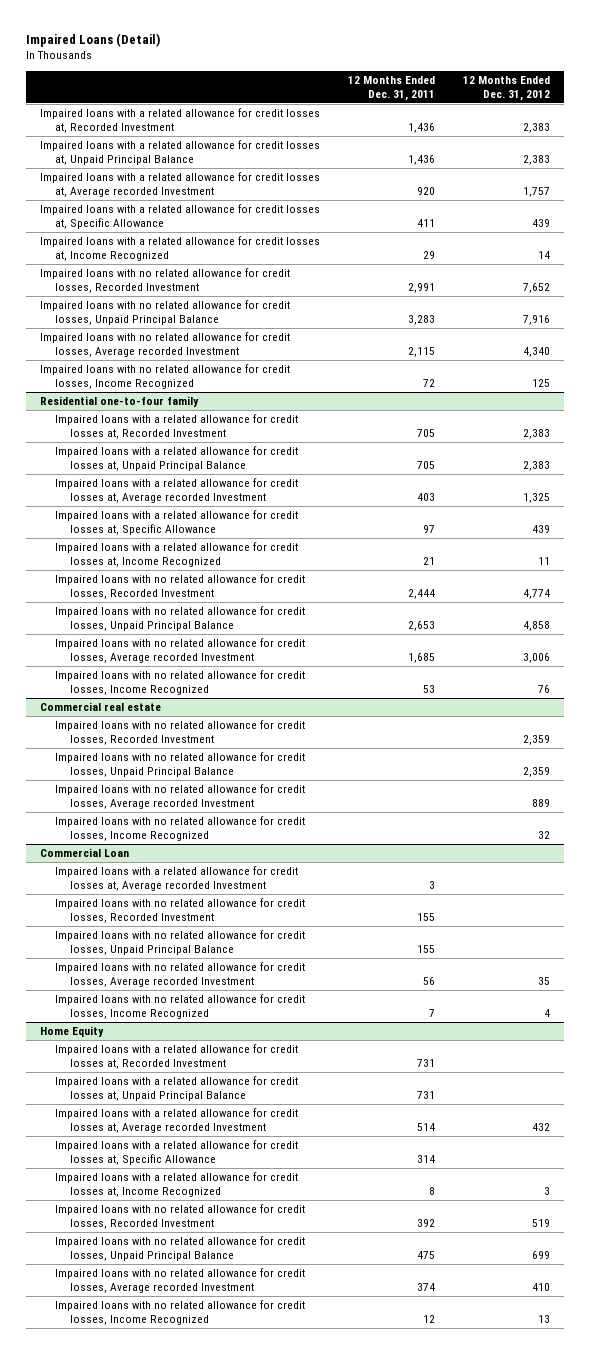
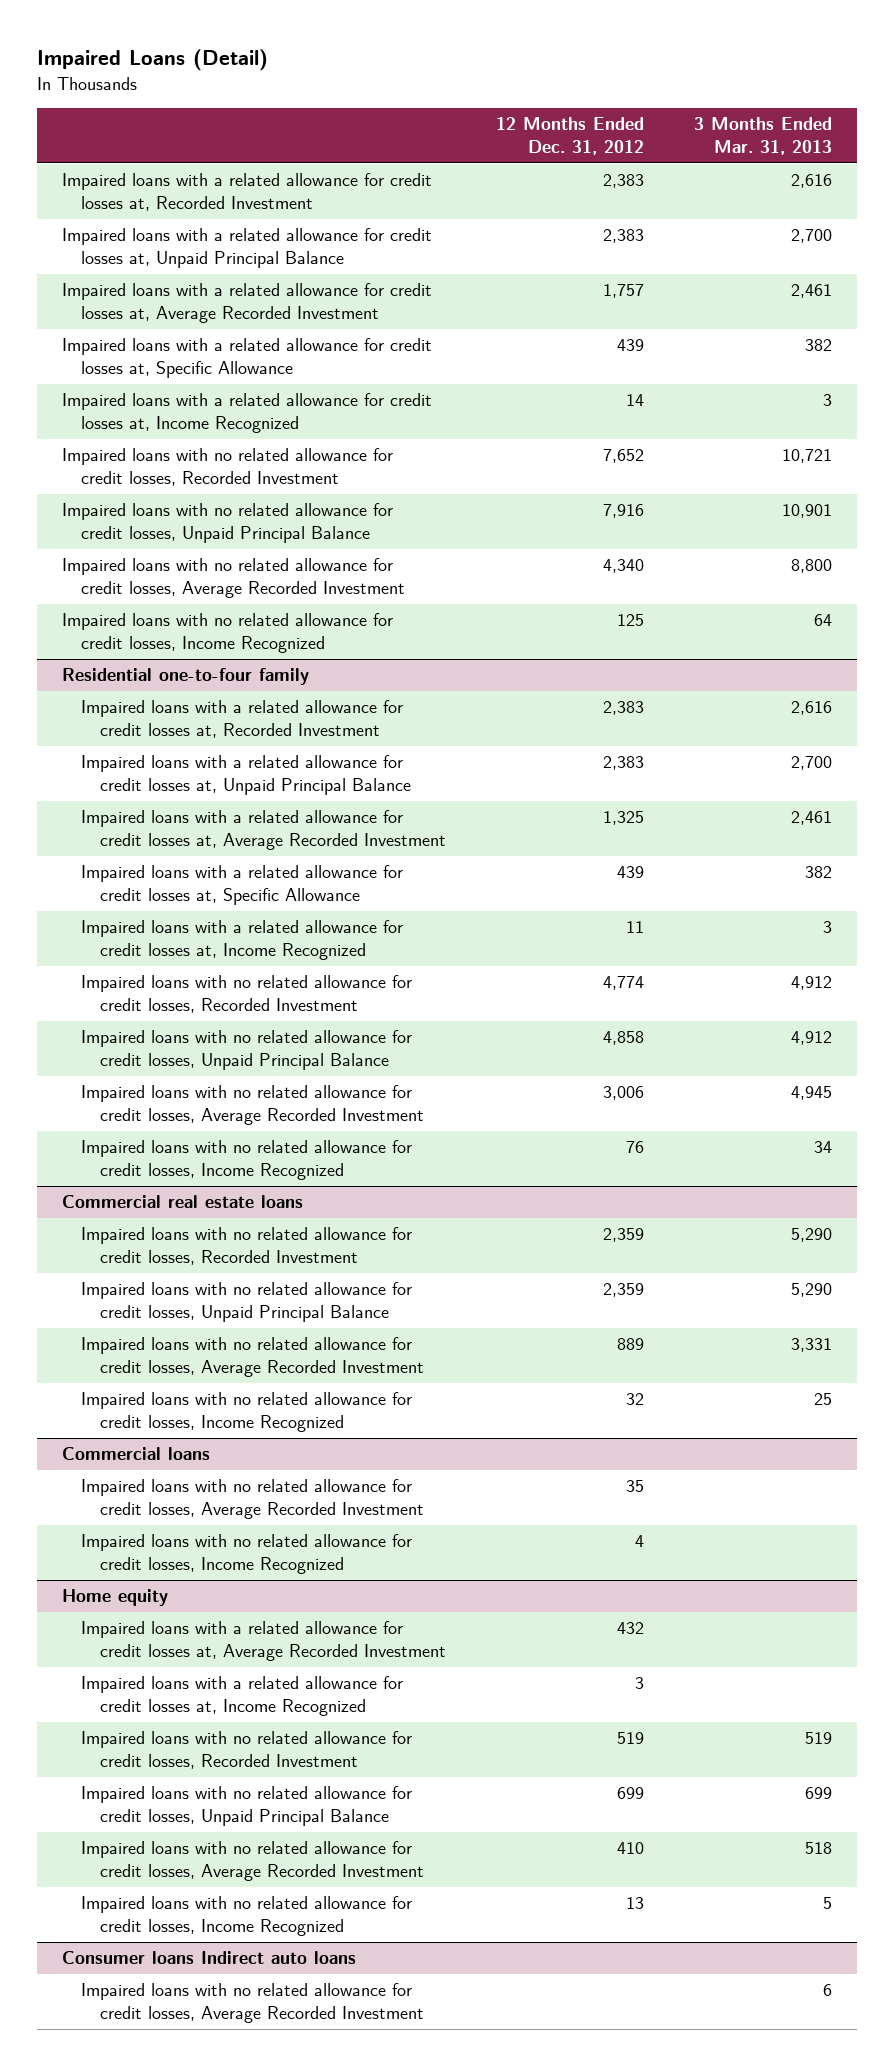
[347,75,435,101] 12 Months Ended Dec. 31, 2011 -> none
none -> [693,117,832,156] 3 Months Ended Mar. 31, 2013
[39,171,320,198] Impaired loans with a related allowance for credit losses at, Average recorded Investment -> [61,283,432,324] Impaired loans with a related allowance for credit losses at, Average Recorded Investment
[39,331,290,358] Impaired loans with no related allowance for credit losses, Average recorded Investment -> [61,558,406,599] Impaired loans with no related allowance for credit losses, Average Recorded Investment
[55,477,299,504] Impaired loans with a related allowance for credit losses at, Average recorded Investment -> [81,810,447,851] Impaired loans with a related allowance for credit losses at, Average Recorded Investment
[55,637,306,664] Impaired loans with no related allowance for credit losses, Average recorded Investment -> [81,1085,425,1126] Impaired loans with no related allowance for credit losses, Average Recorded Investment
[39,701,161,711] Commercial real estate -> [61,1195,303,1209] Commercial real estate loans
[55,783,306,810] Impaired loans with no related allowance for credit losses, Average recorded Investment -> [81,1337,425,1378] Impaired loans with no related allowance for credit losses, Average Recorded Investment
[55,865,299,892] Impaired loans with a related allowance for credit losses at, Average recorded Investment -> none
[55,897,306,924] Impaired loans with no related allowance for credit losses, Recorded Investment -> none
[55,929,306,956] Impaired loans with no related allowance for credit losses, Unpaid Principal Balance -> none
[39,847,129,857] Commercial Loan -> [61,1447,210,1461] Commercial loans
[55,961,306,988] Impaired loans with no related allowance for credit losses, Average recorded Investment -> [81,1479,425,1520] Impaired loans with no related allowance for credit losses, Average Recorded Investment
[55,1043,299,1070] Impaired loans with a related allowance for credit losses at, Recorded Investment -> none
[55,1075,299,1102] Impaired loans with a related allowance for credit losses at, Unpaid Principal Balance -> none
[55,1139,299,1166] Impaired loans with a related allowance for credit losses at, Specific Allowance -> none
[39,1025,104,1037] Home Equity -> [61,1589,168,1607] Home equity
[55,1107,299,1134] Impaired loans with a related allowance for credit losses at, Average recorded Investment -> [81,1621,447,1662] Impaired loans with a related allowance for credit losses at, Average Recorded Investment
[55,1267,306,1294] Impaired loans with no related allowance for credit losses, Average recorded Investment -> [81,1841,425,1882] Impaired loans with no related allowance for credit losses, Average Recorded Investment
none -> [61,1951,356,1965] Consumer loans Indirect auto loans
none -> [81,1983,425,2024] Impaired loans with no related allowance for credit losses, Average Recorded Investment

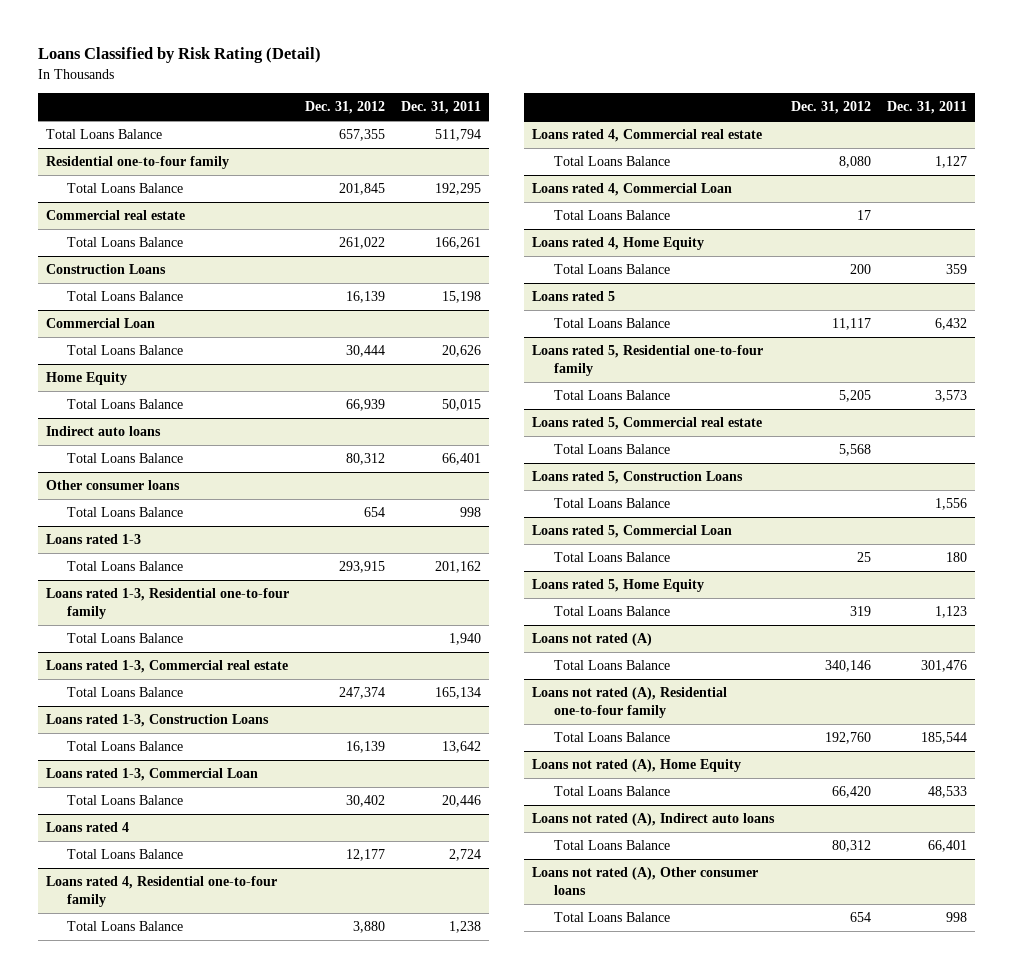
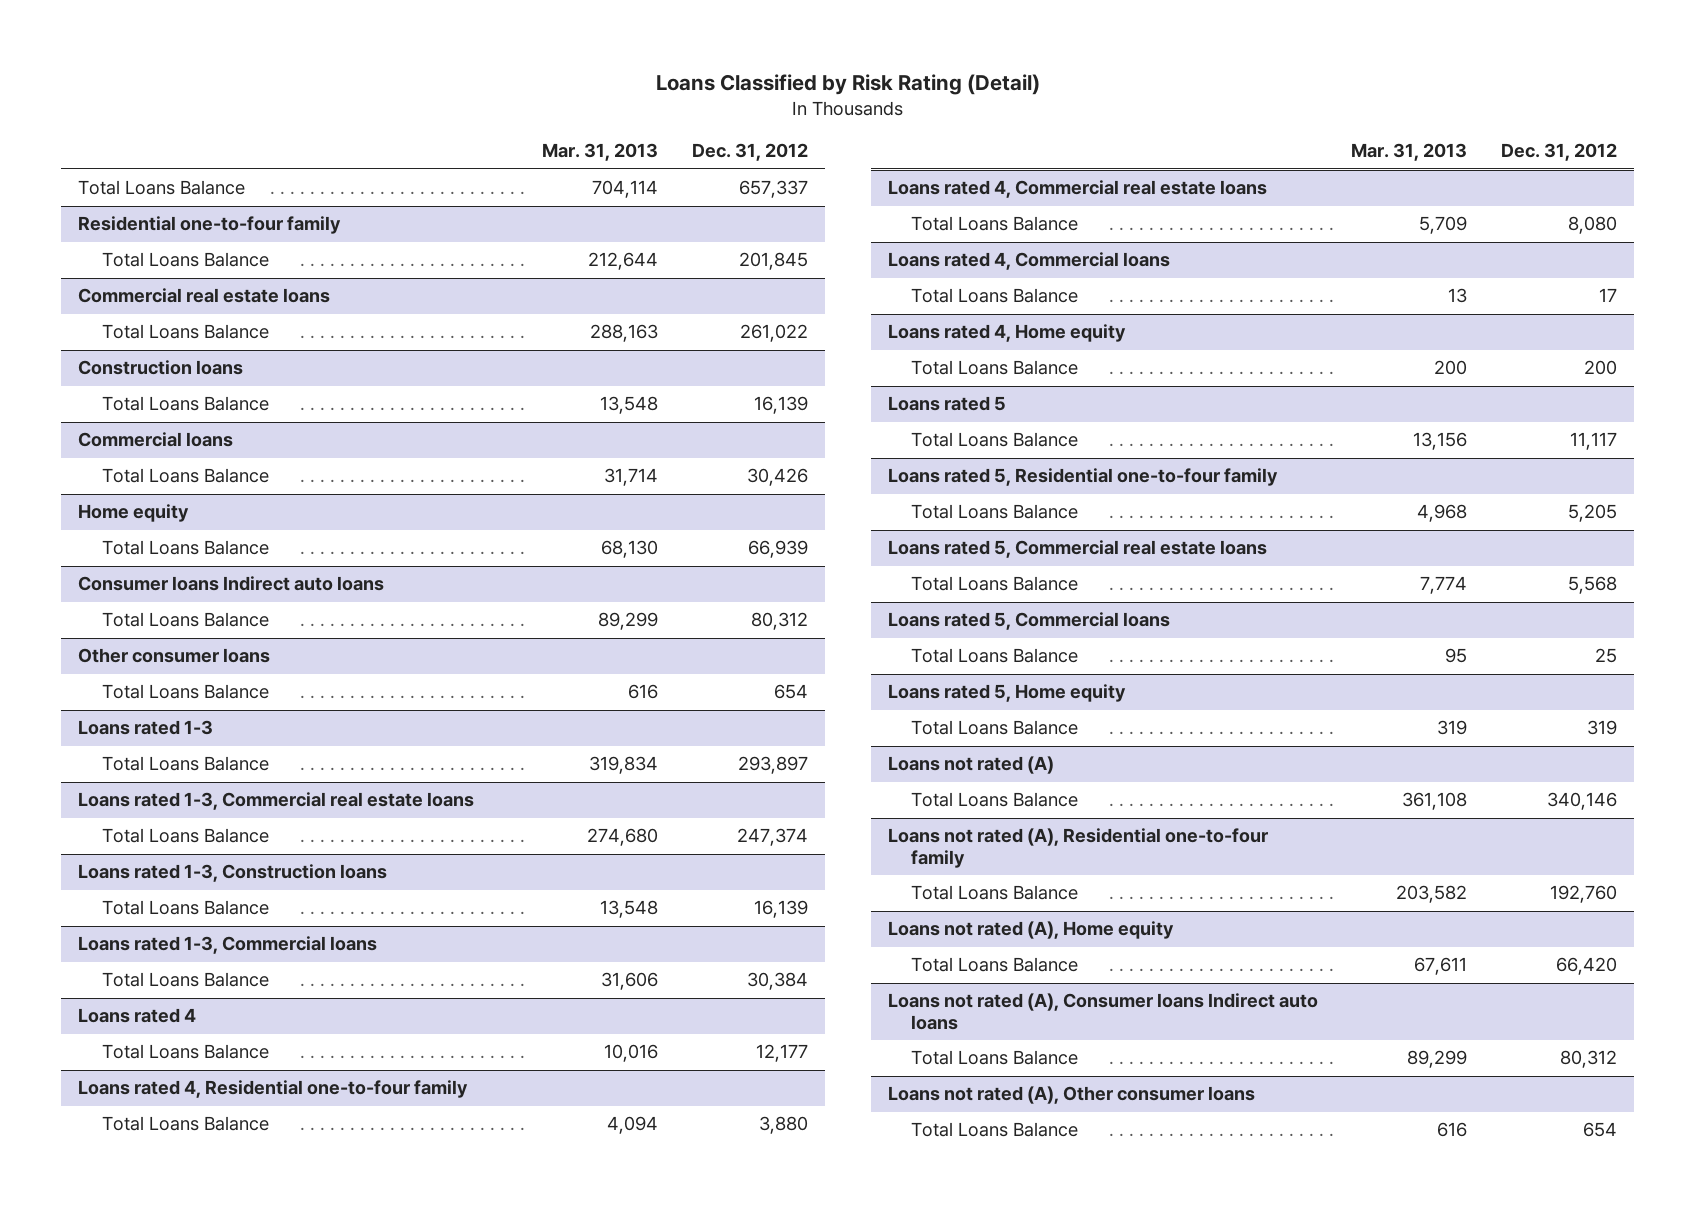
[400,100,481,114] Dec. 31, 2011 -> none
none -> [542,143,659,162] Mar. 31, 2013
[338,129,385,142] 657,355 -> [738,180,808,199] 657,337
[45,210,185,221] Commercial real estate -> [78,288,331,304] Commercial real estate loans
[45,264,166,275] Construction Loans -> [78,360,244,376] Construction loans
[45,318,155,329] Commercial Loan -> [78,432,234,448] Commercial loans
[345,345,385,358] 30,444 -> [746,468,808,487] 30,426
[45,372,127,386] Home Equity -> [78,504,190,523] Home equity
[45,426,161,437] Indirect auto loans -> [78,576,385,592] Consumer loans Indirect auto loans
[45,588,289,619] Loans rated 1-3, Residential one-to-four family -> none
[67,633,184,644] Total Loans Balance -> none
[338,561,385,574] 293,915 -> [737,756,808,775] 293,897
[45,660,288,674] Loans rated 1-3, Commercial real estate -> [78,792,475,811] Loans rated 1-3, Commercial real estate loans
[45,714,269,728] Loans rated 1-3, Construction Loans -> [78,864,388,883] Loans rated 1-3, Construction loans
[45,768,258,782] Loans rated 1-3, Commercial Loan -> [78,936,378,955] Loans rated 1-3, Commercial loans
[345,795,385,808] 30,402 -> [746,972,808,991] 30,384
[532,129,763,143] Loans rated 4, Commercial real estate -> [887,180,1267,199] Loans rated 4, Commercial real estate loans
[532,183,733,197] Loans rated 4, Commercial Loan -> [887,252,1170,271] Loans rated 4, Commercial loans
[532,237,705,251] Loans rated 4, Home Equity -> [887,324,1126,343] Loans rated 4, Home equity
[532,417,763,431] Loans rated 5, Commercial real estate -> [887,540,1267,559] Loans rated 5, Commercial real estate loans
[532,471,744,485] Loans rated 5, Construction Loans -> none
[553,498,670,509] Total Loans Balance -> none
[532,525,733,539] Loans rated 5, Commercial Loan -> [887,612,1170,631] Loans rated 5, Commercial loans
[532,579,705,593] Loans rated 5, Home Equity -> [887,684,1126,703] Loans rated 5, Home equity
[532,759,742,773] Loans not rated (A), Home Equity -> [887,921,1174,940] Loans not rated (A), Home equity
[532,813,776,827] Loans not rated (A), Indirect auto loans -> [887,993,1318,1030] Loans not rated (A), Consumer loans Indirect auto loans

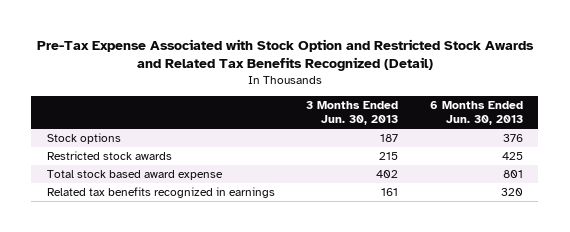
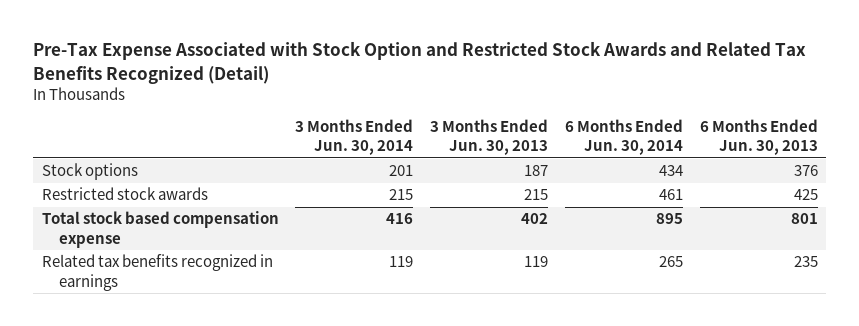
none -> [295,119,414,156] 3 Months Ended Jun. 30, 2014
none -> [564,119,683,156] 6 Months Ended Jun. 30, 2014
[47,170,224,181] Total stock based award expense -> [41,211,279,248] Total stock based compensation expense
[381,188,399,197] 161 -> [524,256,549,268] 119
[500,188,523,197] 320 -> [793,256,818,268] 235

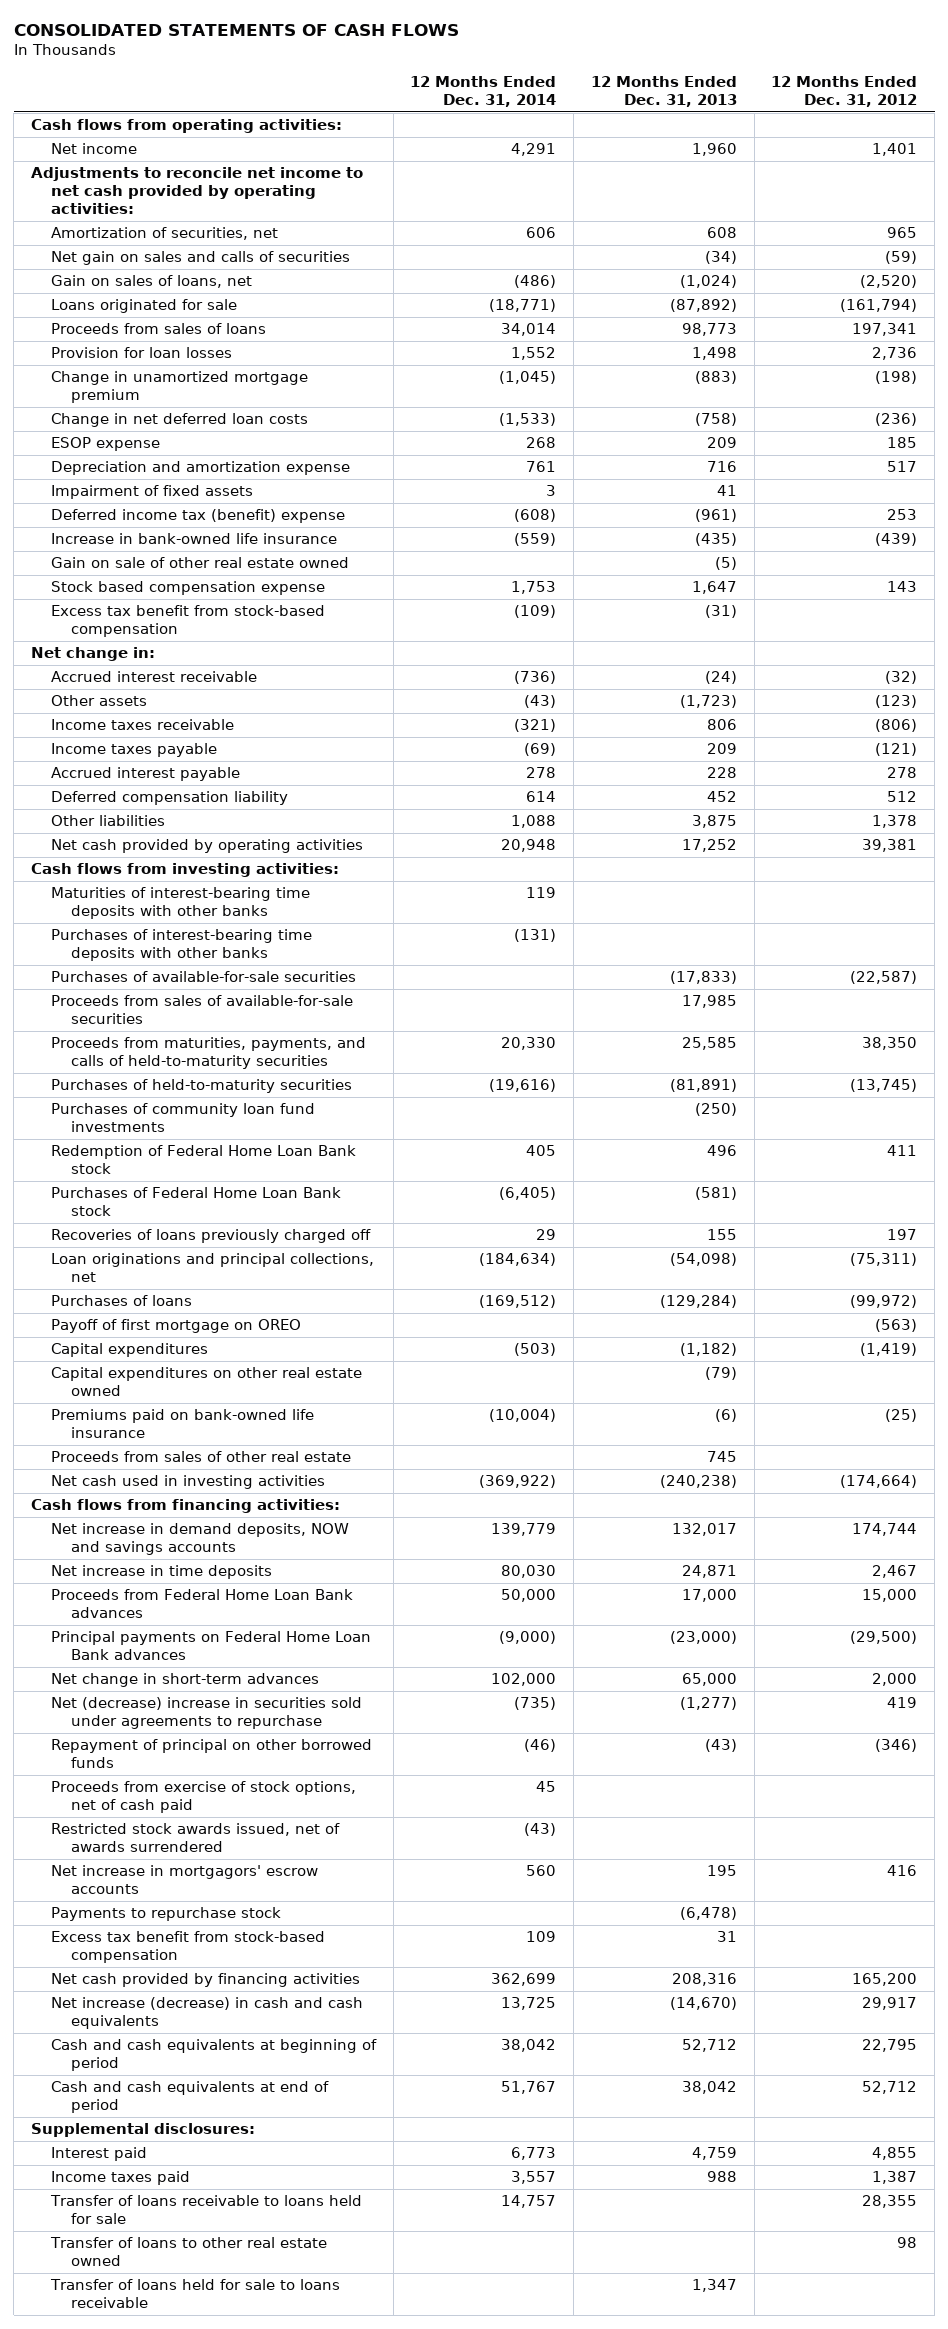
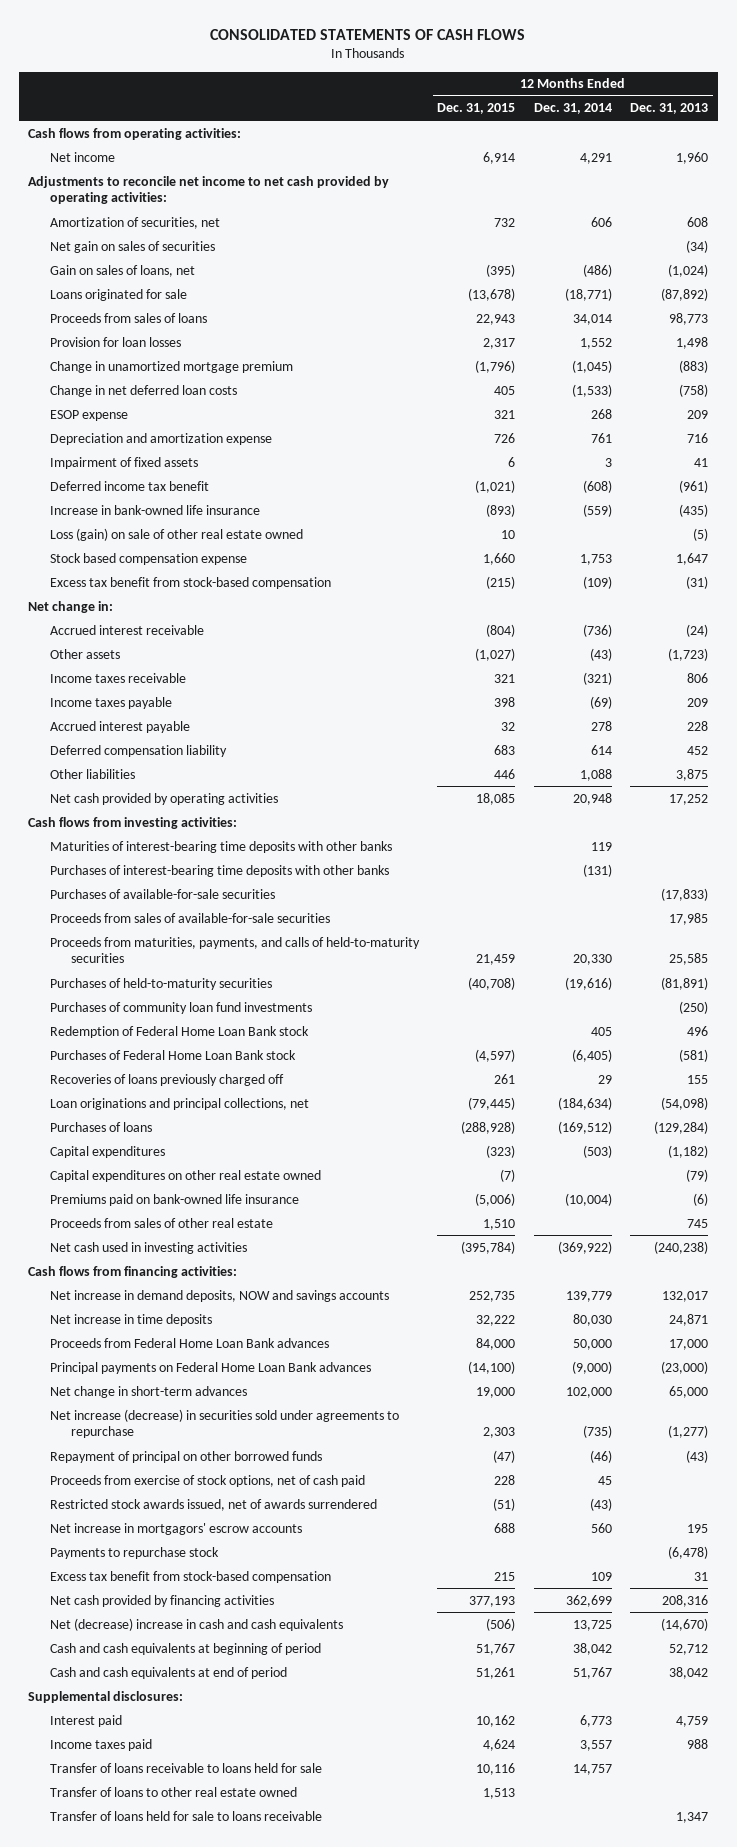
[771,75,918,107] 12 Months Ended Dec. 31, 2012 -> none
none -> [437,103,516,115] Dec. 31, 2015
[51,251,351,266] Net gain on sales and calls of securities -> [49,240,215,253] Net gain on sales of securities
[51,509,346,524] Deferred income tax (benefit) expense -> [49,480,209,491] Deferred income tax benefit
[51,557,350,569] Gain on sale of other real estate owned -> [49,527,303,541] Loss (gain) on sale of other real estate owned
[51,1319,302,1334] Payoff of first mortgage on OREO -> none
[51,1697,363,1730] Net (decrease) increase in securities sold under agreements to repurchase -> [49,1408,399,1438] Net increase (decrease) in securities sold under agreements to repurchase
[51,1997,364,2030] Net increase (decrease) in cash and cash equivalents -> [49,1617,343,1631] Net (decrease) increase in cash and cash equivalents

